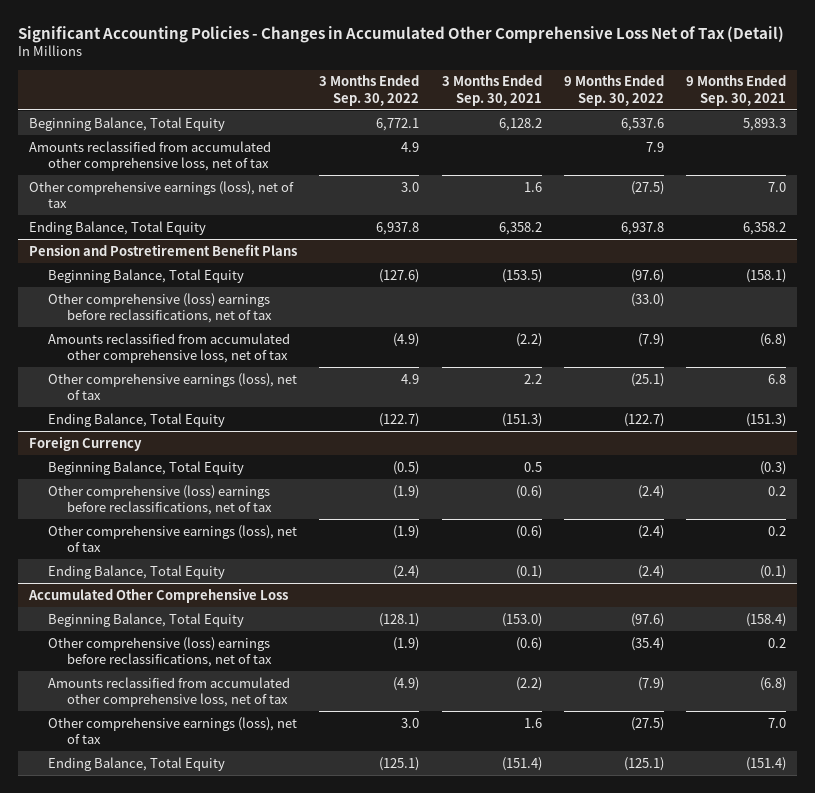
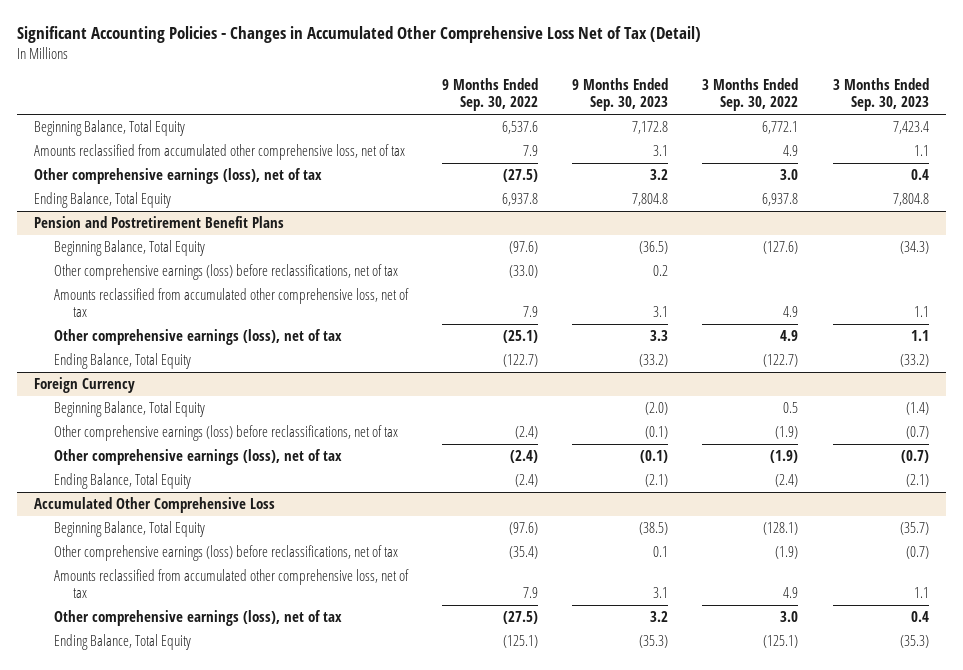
[441,75,542,106] 3 Months Ended Sep. 30, 2021 -> none
[685,75,786,106] 9 Months Ended Sep. 30, 2021 -> none
none -> [572,78,669,112] 9 Months Ended Sep. 30, 2023
none -> [832,78,929,112] 3 Months Ended Sep. 30, 2023
[47,292,272,324] Other comprehensive (loss) earnings before reclassifications, net of tax -> [53,264,398,281] Other comprehensive earnings (loss) before reclassifications, net of tax
[393,332,420,347] (4.9) -> [783,306,799,318] 4.9
[637,332,664,347] (7.9) -> [522,306,538,318] 7.9
[393,460,420,475] (0.5) -> [783,402,799,414] 0.5
[47,484,272,516] Other comprehensive (loss) earnings before reclassifications, net of tax -> [53,425,398,442] Other comprehensive earnings (loss) before reclassifications, net of tax
[47,636,272,668] Other comprehensive (loss) earnings before reclassifications, net of tax -> [53,545,398,562] Other comprehensive earnings (loss) before reclassifications, net of tax
[393,676,420,691] (4.9) -> [783,587,799,599] 4.9
[637,676,664,691] (7.9) -> [522,587,538,599] 7.9

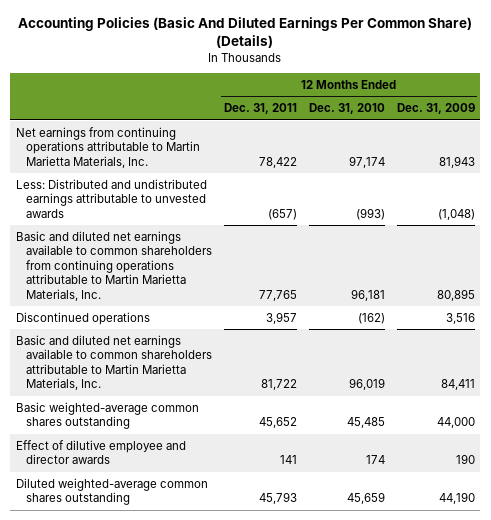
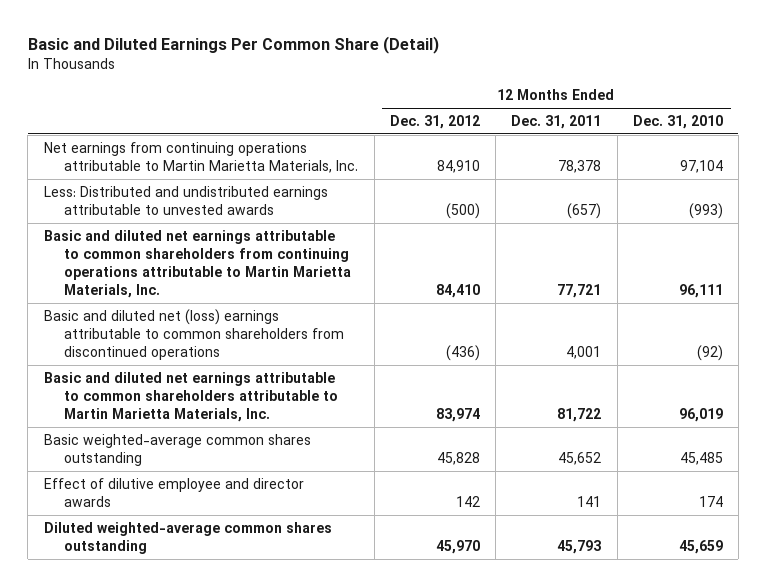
[18,17,473,49] Accounting Policies (Basic And Diluted Earnings Per Common Share) (Details) -> [27,35,439,54] Basic and Diluted Earnings Per Common Share (Detail)
[396,103,475,115] Dec. 31, 2009 -> none
none -> [389,115,480,130] Dec. 31, 2012
[258,156,297,168] 78,422 -> [558,159,602,173] 78,378
[348,155,385,168] 97,174 -> [679,159,723,173] 97,104
[16,311,151,325] Discontinued operations -> none
[16,230,213,301] Basic and diluted net earnings available to common shareholders from continuing operations attributable to Martin Marietta Materials, Inc. -> [43,229,352,299] Basic and diluted net earnings attributable to common shareholders from continuing operations attributable to Martin Marietta Materials, Inc.
[258,289,297,301] 77,765 -> [557,284,602,299] 77,721
[350,288,385,301] 96,181 -> [678,284,723,299] 96,111
none -> [43,308,345,361] Basic and diluted net (loss) earnings attributable to common shareholders from discontinued operations
[16,334,213,391] Basic and diluted net earnings available to common shareholders attributable to Martin Marietta Materials, Inc. -> [43,371,339,423] Basic and diluted net earnings attributable to common shareholders attributable to Martin Marietta Materials, Inc.

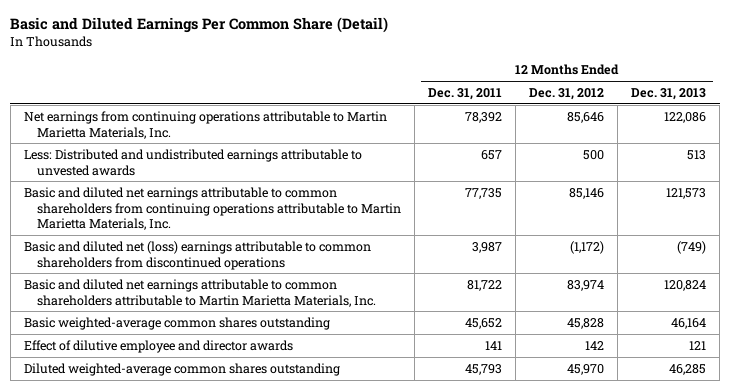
[632,115,723,130] Dec. 31, 2010 -> none
none -> [631,87,707,100] Dec. 31, 2013
[436,159,480,173] 84,910 -> [567,111,605,123] 85,646
[558,159,602,173] 78,378 -> [464,111,502,123] 78,392
[445,202,480,219] (500) -> [583,149,605,160] 500
[567,202,602,219] (657) -> [480,149,502,160] 657
[435,284,480,299] 84,410 -> [569,187,605,199] 85,146
[557,284,602,299] 77,721 -> [464,187,502,199] 77,735
[445,345,480,362] (436) -> [570,240,605,254] (1,172)
[566,346,602,360] 4,001 -> [471,241,502,253] 3,987

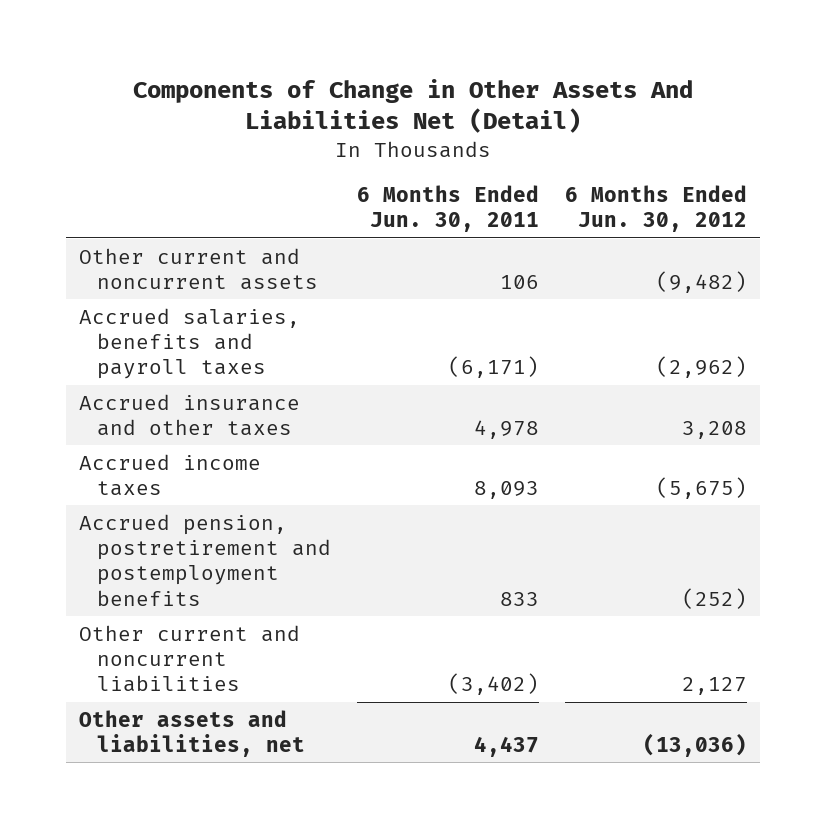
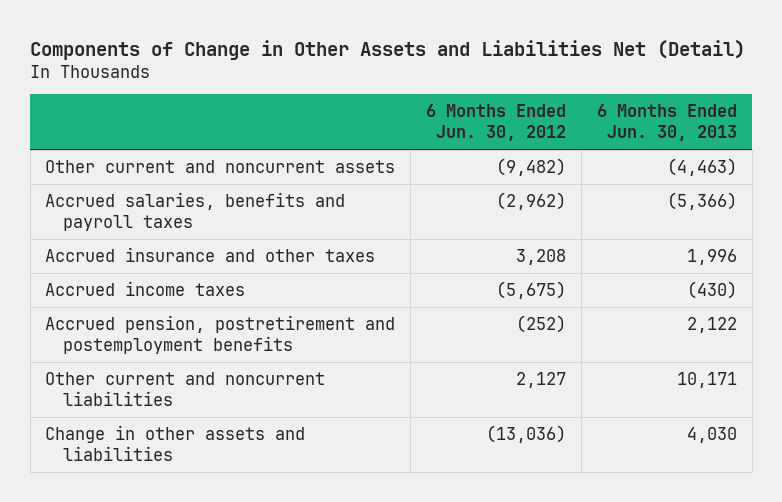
[133,78,694,134] Components of Change in Other Assets And Liabilities Net (Detail) -> [30,39,746,60] Components of Change in Other Assets and Liabilities Net (Detail)
[357,184,540,233] 6 Months Ended Jun. 30, 2011 -> none
none -> [596,103,737,142] 6 Months Ended Jun. 30, 2013
[79,709,306,758] Other assets and liabilities, net -> [45,424,306,462] Change in other assets and liabilities

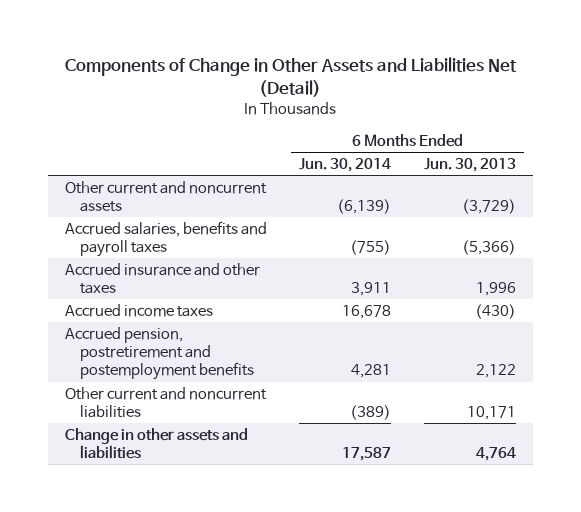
[426,103,567,142] 6 Months Ended Jun. 30, 2012 -> none
none -> [299,158,392,173] Jun. 30, 2014
[666,157,737,176] (4,463) -> [462,199,517,215] (3,729)
[686,426,737,443] 4,030 -> [476,447,517,462] 4,764

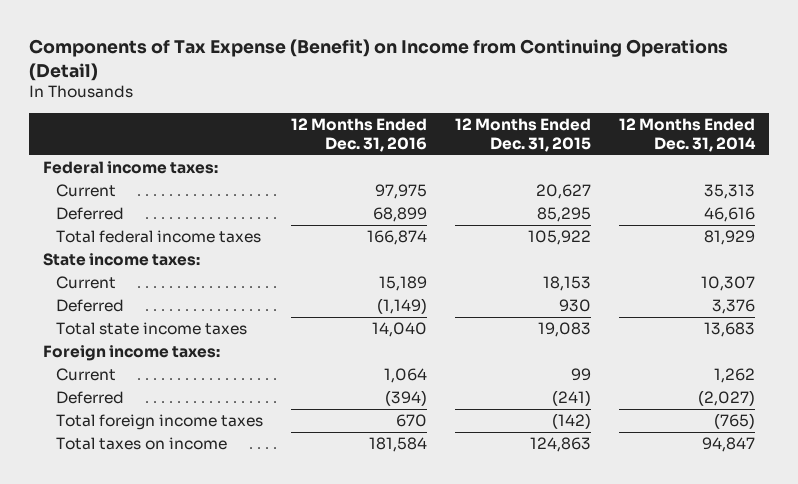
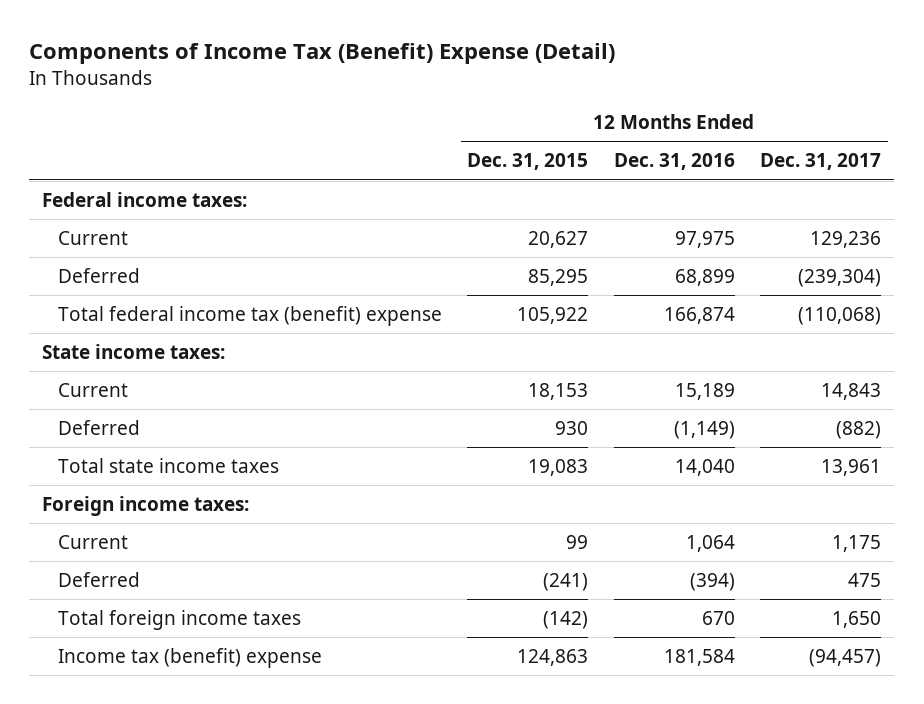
[29,38,729,81] Components of Tax Expense (Benefit) on Income from Continuing Operations (Detail) -> [29,42,616,64] Components of Income Tax (Benefit) Expense (Detail)
[618,117,756,152] 12 Months Ended Dec. 31, 2014 -> none
none -> [760,153,882,171] Dec. 31, 2017
[56,230,262,244] Total federal income taxes -> [57,305,442,326] Total federal income tax (benefit) expense
[56,437,228,451] Total taxes on income -> [57,647,322,668] Income tax (benefit) expense

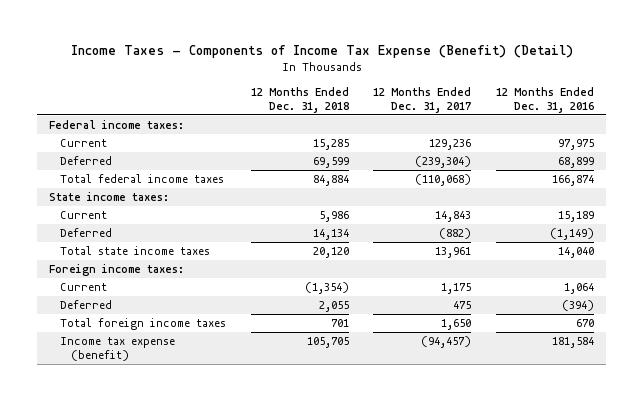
[29,42,616,64] Components of Income Tax (Benefit) Expense (Detail) -> [70,45,573,59] Income Taxes - Components of Income Tax Expense (Benefit) (Detail)
[467,153,589,171] Dec. 31, 2015 -> none
none -> [250,86,349,113] 12 Months Ended Dec. 31, 2018
[57,305,442,326] Total federal income tax (benefit) expense -> [60,174,225,184] Total federal income taxes
[57,647,322,668] Income tax (benefit) expense -> [60,337,176,362] Income tax expense (benefit)

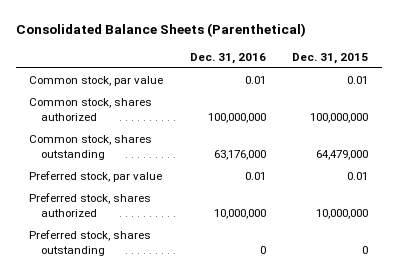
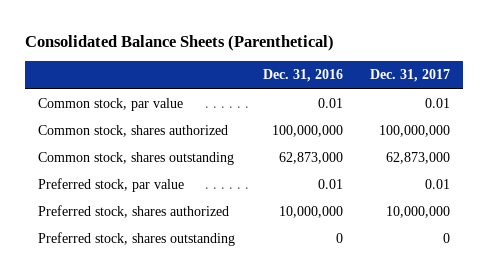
[292,52,369,64] Dec. 31, 2015 -> none
none -> [369,69,450,83] Dec. 31, 2017
[213,150,266,161] 63,176,000 -> [278,152,343,165] 62,873,000

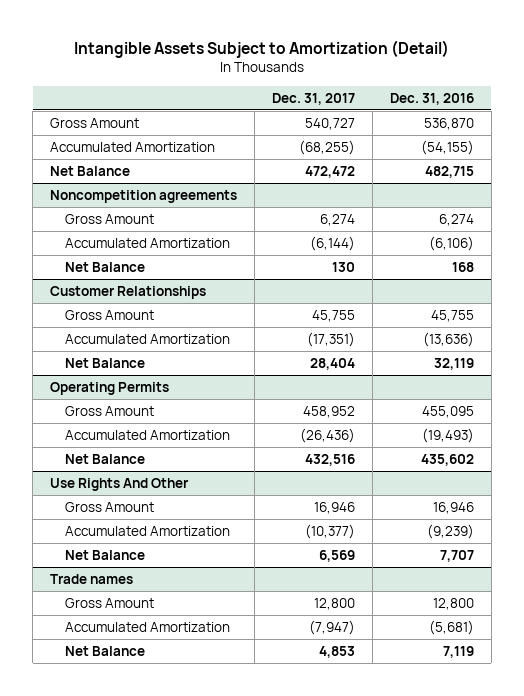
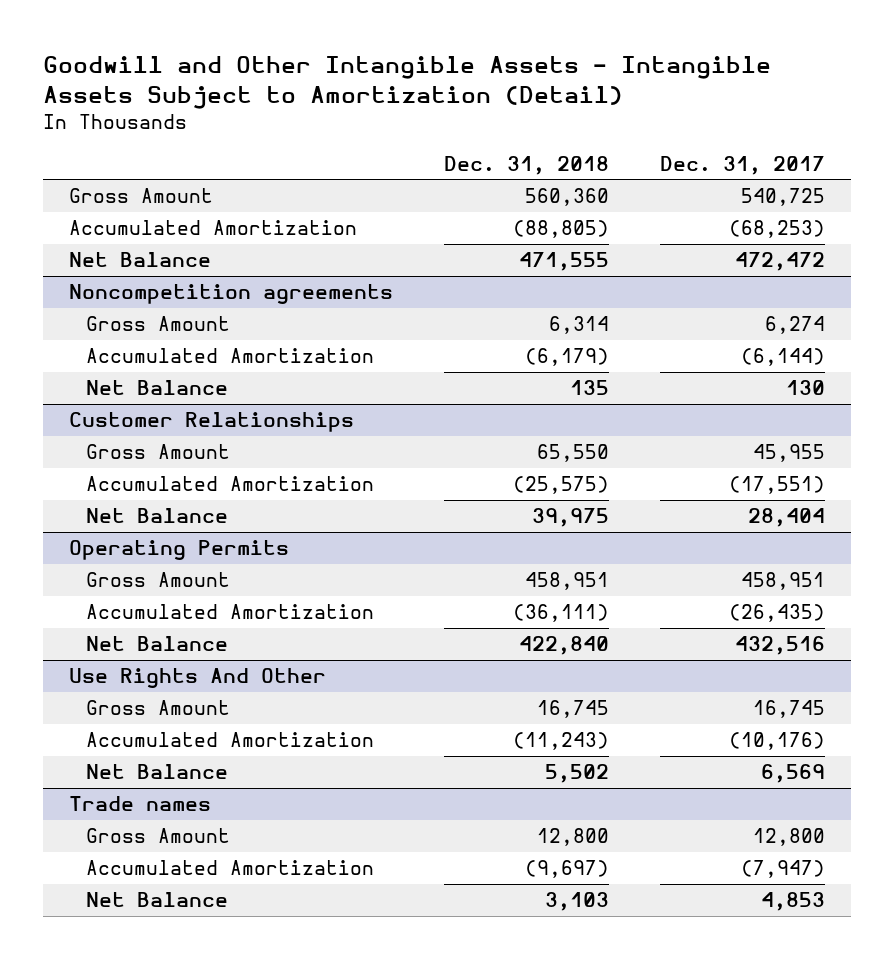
[73,39,449,58] Intangible Assets Subject to Amortization (Detail) -> [43,56,772,109] Goodwill and Other Intangible Assets - Intangible Assets Subject to Amortization (Detail)
[389,92,474,105] Dec. 31, 2016 -> none
none -> [443,155,609,175] Dec. 31, 2018
[304,117,355,130] 540,727 -> [741,188,826,207] 540,725
[298,139,355,155] (68,255) -> [729,220,826,239] (68,253)
[311,309,355,322] 45,755 -> [753,444,826,463] 45,955
[306,331,355,347] (17,351) -> [729,476,826,495] (17,551)
[302,405,355,418] 458,952 -> [741,572,826,591] 458,951
[299,427,355,443] (26,436) -> [729,604,826,623] (26,435)
[313,501,355,514] 16,946 -> [753,700,826,719] 16,745
[304,523,355,539] (10,377) -> [729,732,826,751] (10,176)

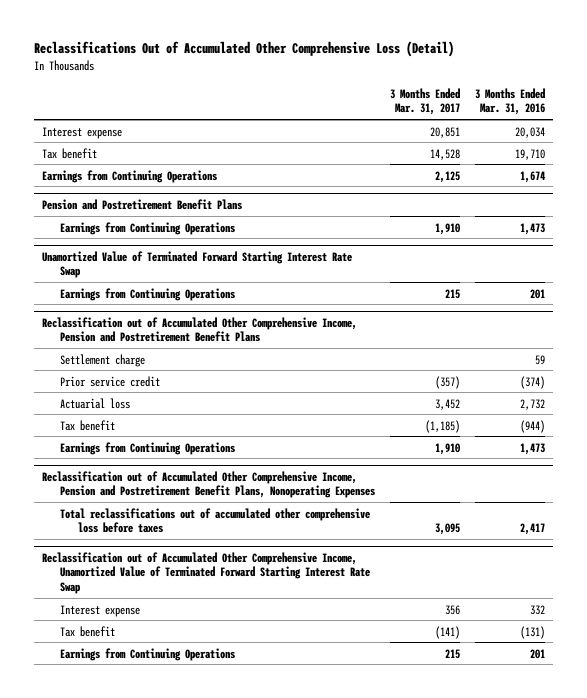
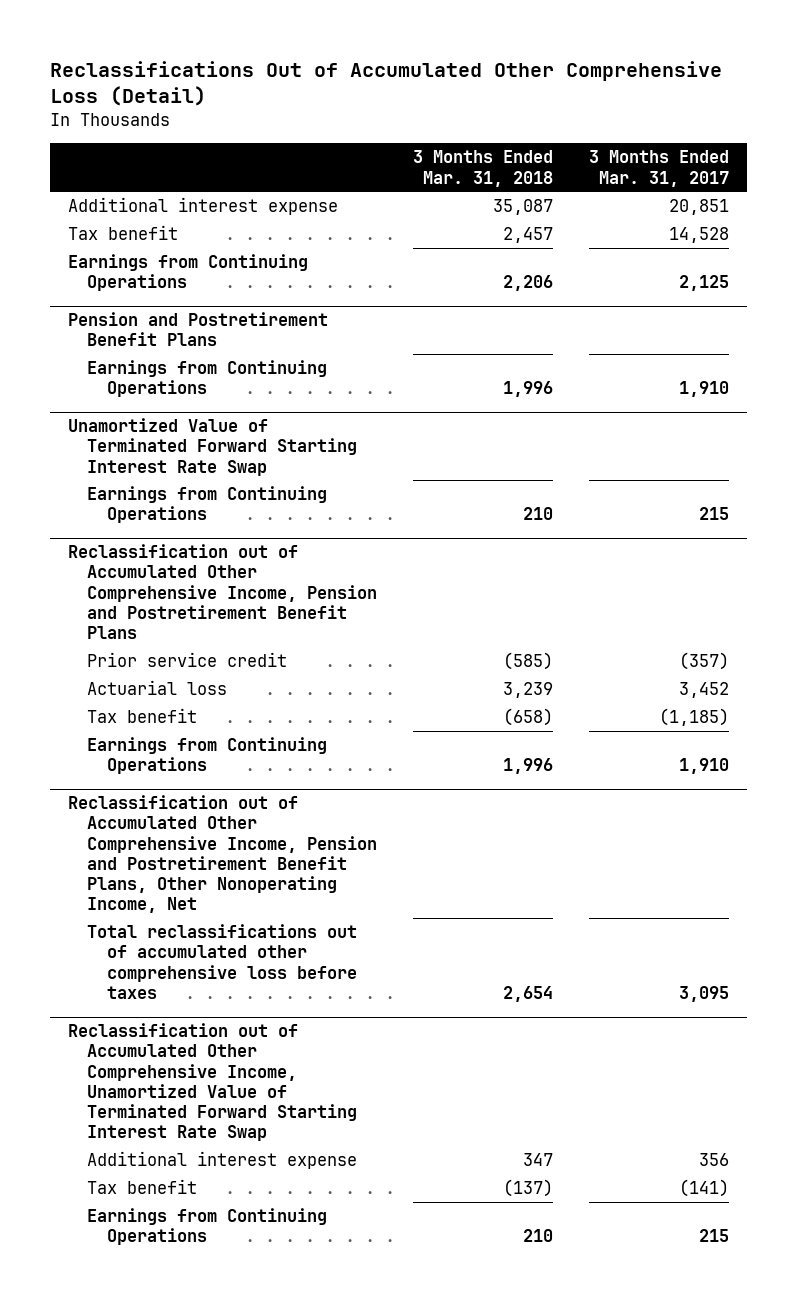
[475,87,546,116] 3 Months Ended Mar. 31, 2016 -> none
none -> [413,150,554,187] 3 Months Ended Mar. 31, 2018
[41,126,122,139] Interest expense -> [68,197,339,216] Additional interest expense
[60,353,146,367] Settlement charge -> none
[41,470,376,499] Reclassification out of Accumulated Other Comprehensive Income, Pension and Postretirement Benefit Plans, Nonoperating Expenses -> [68,795,378,914] Reclassification out of Accumulated Other Comprehensive Income, Pension and Postretirement Benefit Plans, Other Nonoperating Income, Net
[60,604,141,617] Interest expense -> [87,1151,358,1170] Additional interest expense

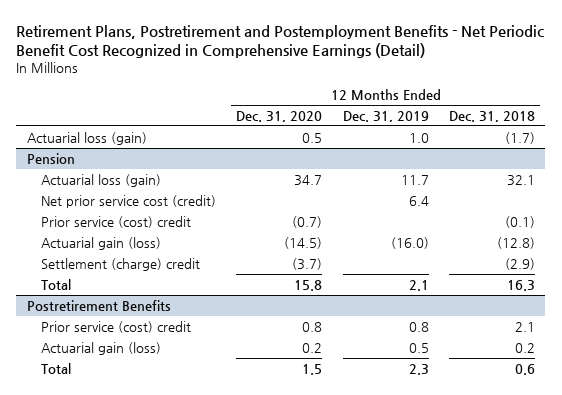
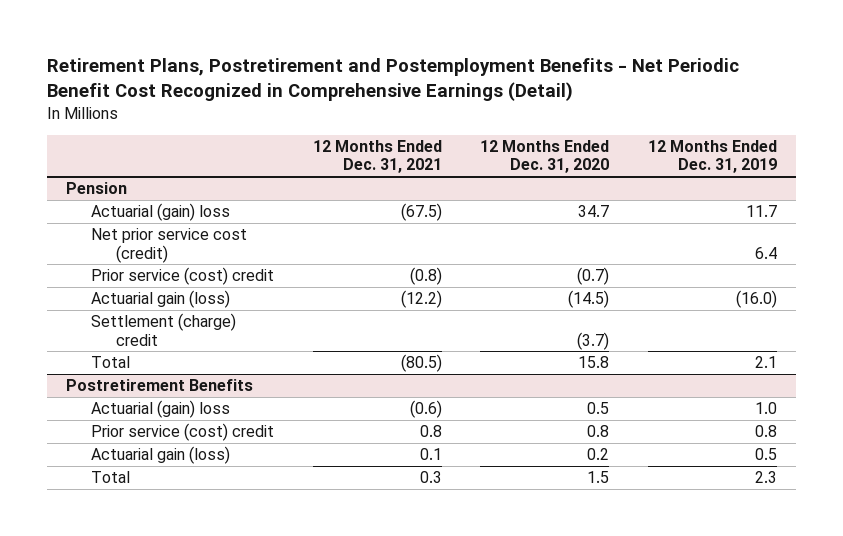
[449,110,536,122] Dec. 31, 2018 -> none
none -> [312,139,442,174] 12 Months Ended Dec. 31, 2021
[26,131,147,145] Actuarial loss (gain) -> none
[40,173,161,187] Actuarial loss (gain) -> [90,203,230,222] Actuarial (gain) loss
none -> [90,400,230,419] Actuarial (gain) loss

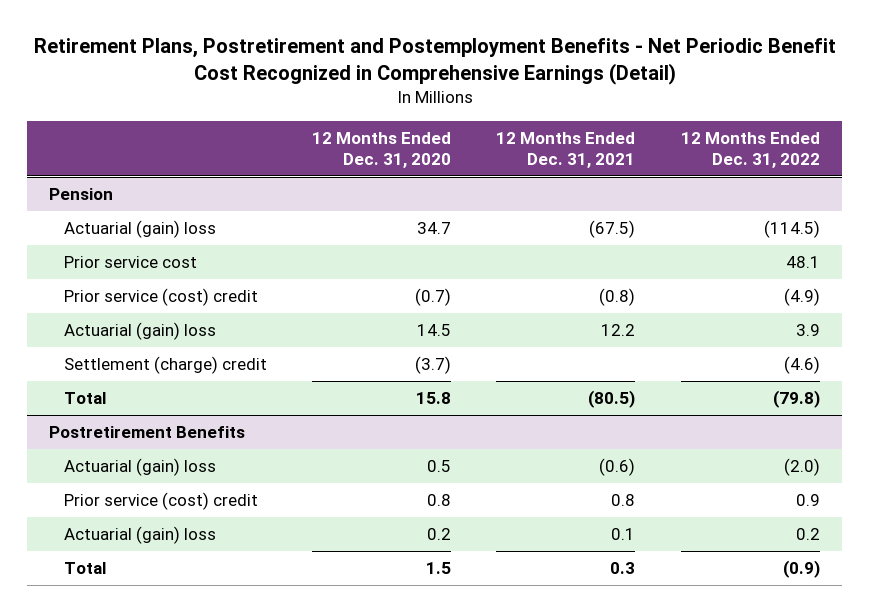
[648,139,778,174] 12 Months Ended Dec. 31, 2019 -> none
none -> [680,131,820,168] 12 Months Ended Dec. 31, 2022
[90,228,247,263] Net prior service cost (credit) -> [63,256,197,269] Prior service cost
[90,290,230,309] Actuarial gain (loss) -> [63,322,216,341] Actuarial (gain) loss
[400,290,442,309] (12.2) -> [601,324,636,337] 12.2
[568,290,610,309] (14.5) -> [416,324,451,337] 14.5
[90,446,230,465] Actuarial gain (loss) -> [63,526,216,545] Actuarial (gain) loss

